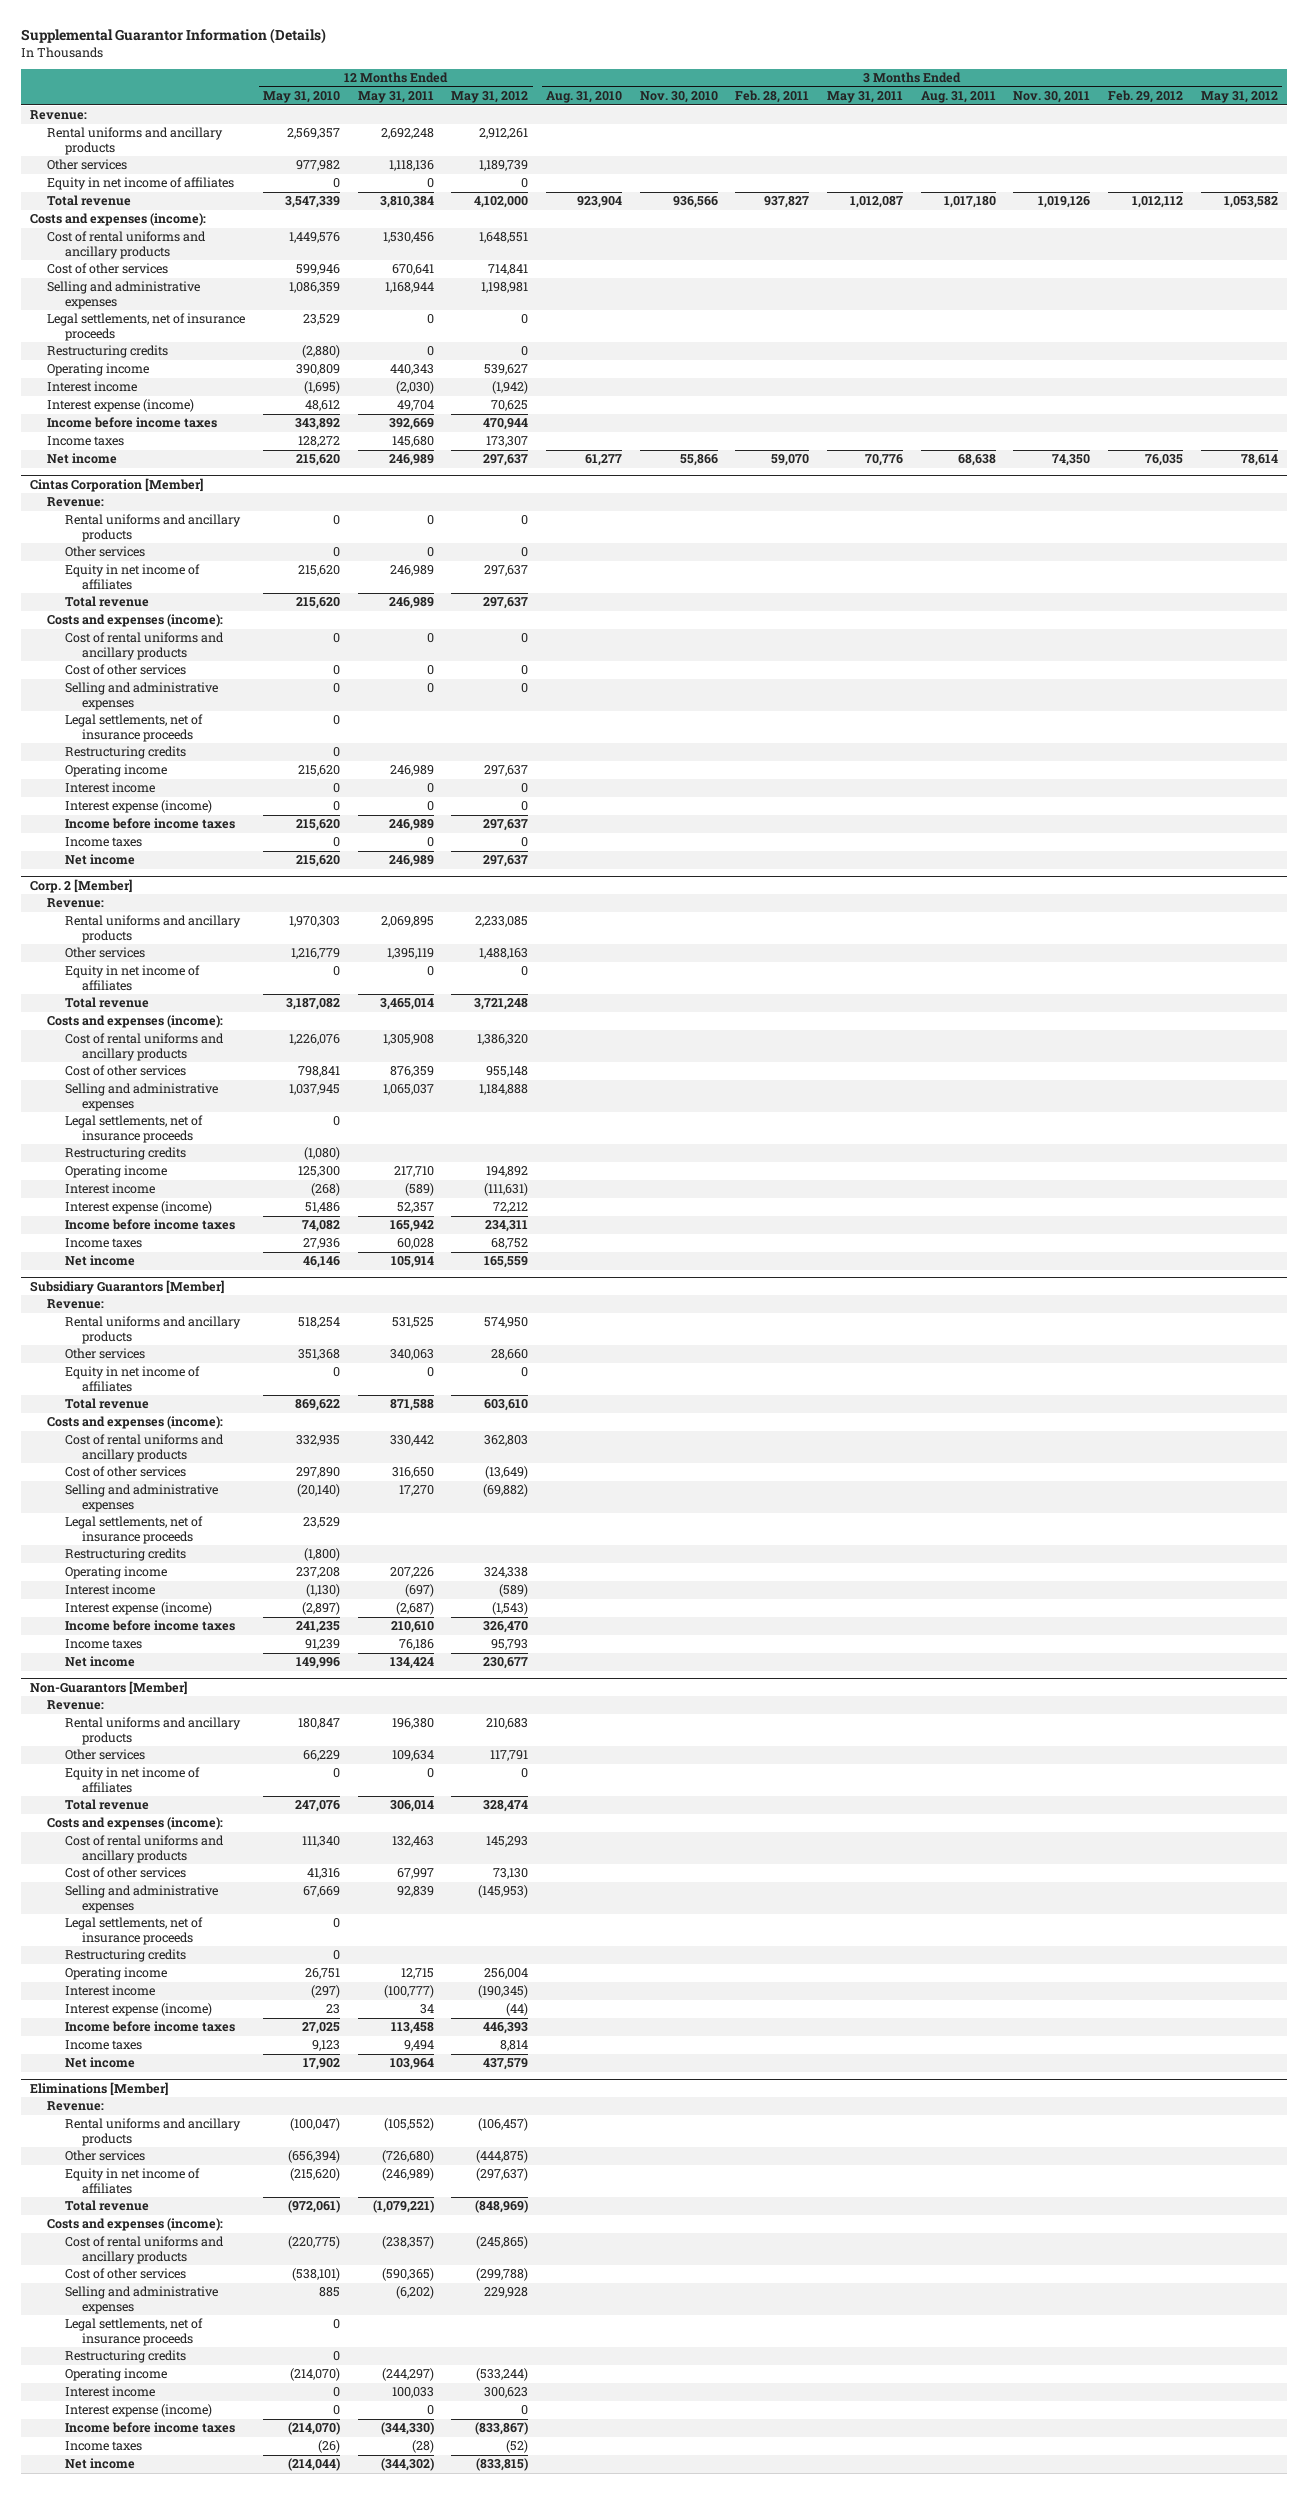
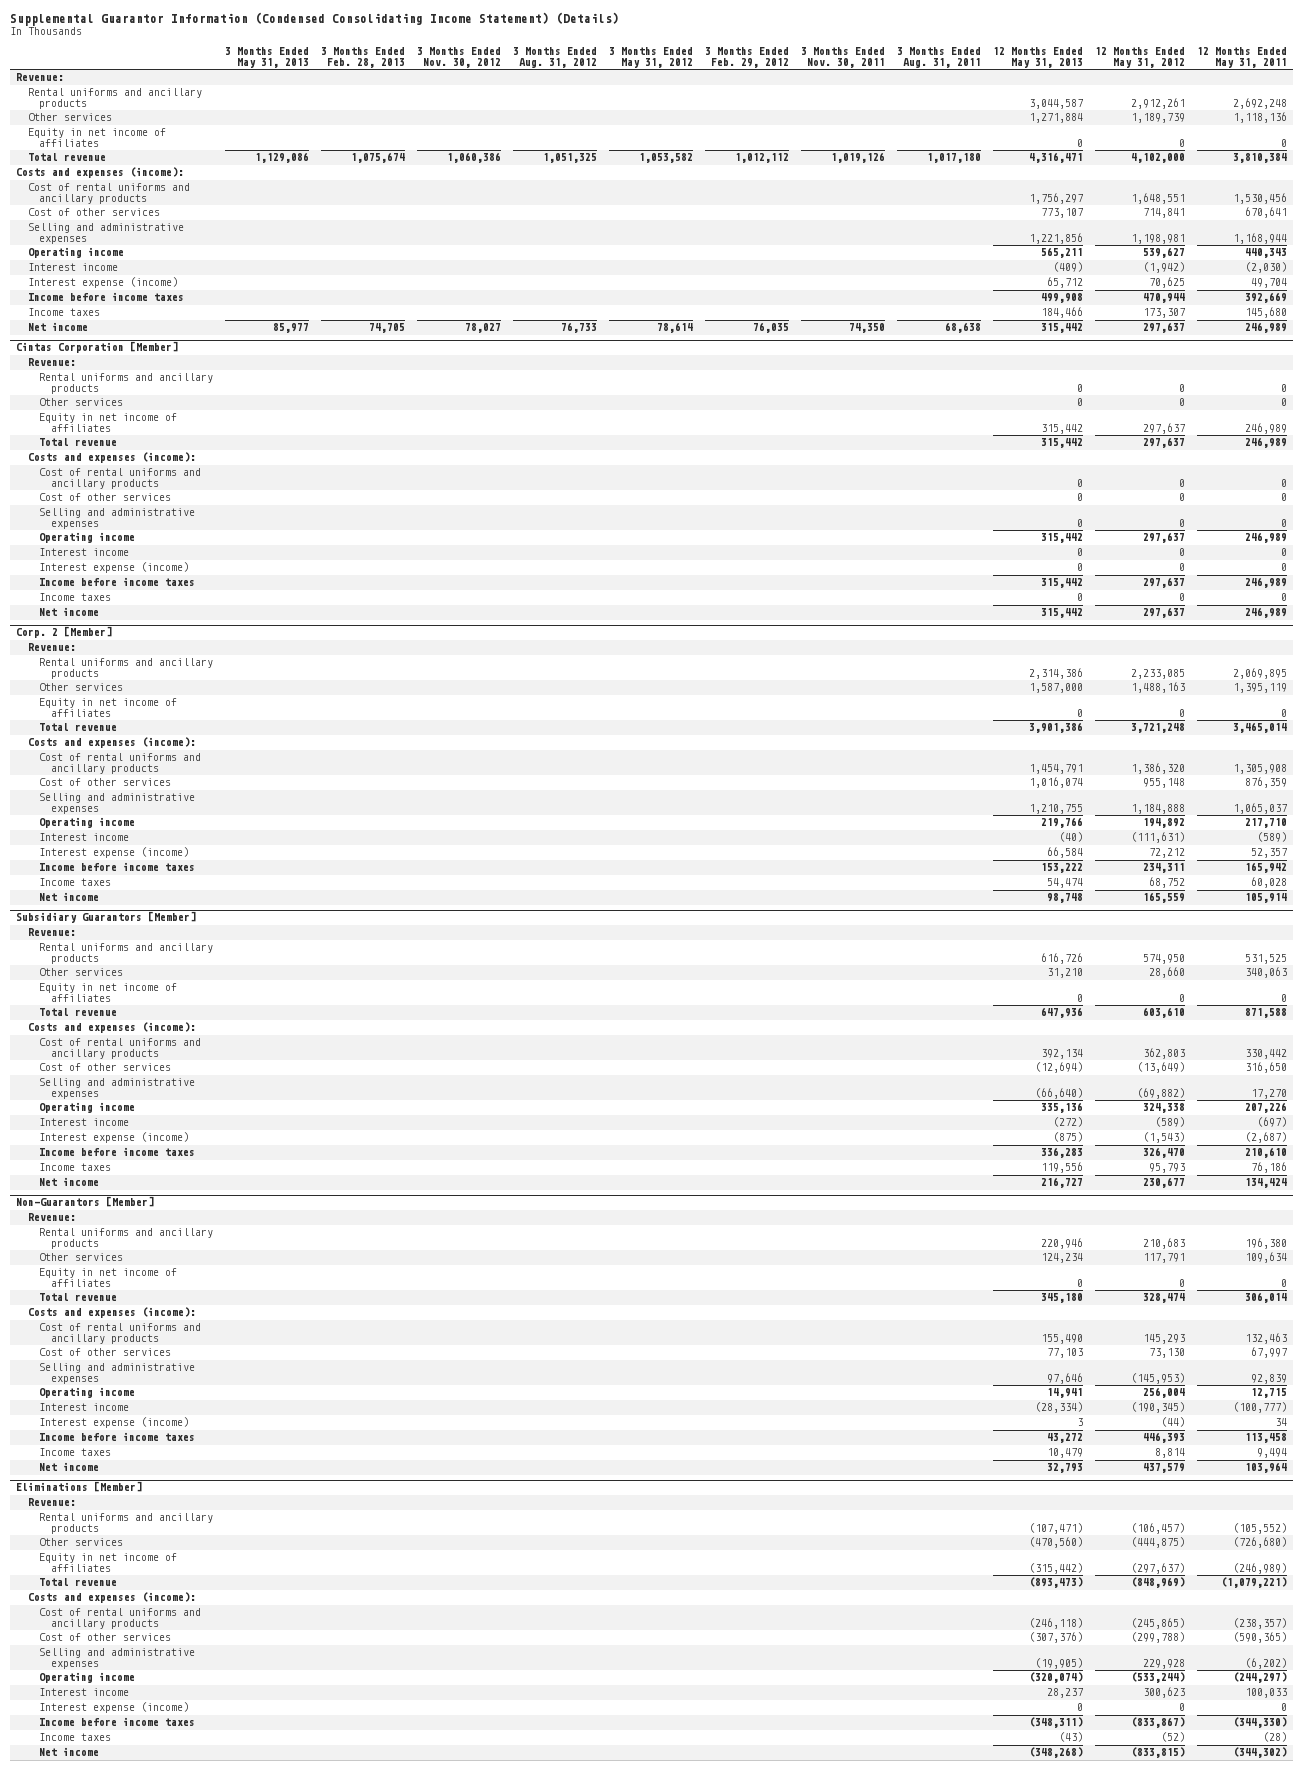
[21,28,327,45] Supplemental Guarantor Information (Details) -> [9,12,619,27] Supplemental Guarantor Information (Condensed Consolidating Income Statement) (Details)
[263,91,341,104] May 31, 2010 -> none
[546,91,623,104] Aug. 31, 2010 -> none
[639,91,718,104] Nov. 30, 2010 -> none
[735,90,810,104] Feb. 28, 2011 -> none
[827,91,904,104] May 31, 2011 -> none
none -> [225,47,310,68] 3 Months Ended May 31, 2013
none -> [321,47,406,68] 3 Months Ended Feb. 28, 2013
none -> [417,47,502,68] 3 Months Ended Nov. 30, 2012
none -> [513,47,598,68] 3 Months Ended Aug. 31, 2012
none -> [993,47,1084,68] 12 Months Ended May 31, 2013
[47,313,246,341] Legal settlements, net of insurance proceeds -> none
[47,345,169,359] Restructuring credits -> none
[64,714,203,742] Legal settlements, net of insurance proceeds -> none
[64,746,186,760] Restructuring credits -> none
[64,1115,203,1143] Legal settlements, net of insurance proceeds -> none
[64,1147,186,1161] Restructuring credits -> none
[64,1516,203,1544] Legal settlements, net of insurance proceeds -> none
[64,1548,186,1562] Restructuring credits -> none
[64,1917,203,1945] Legal settlements, net of insurance proceeds -> none
[64,1949,186,1963] Restructuring credits -> none
[64,2318,203,2346] Legal settlements, net of insurance proceeds -> none
[64,2350,186,2364] Restructuring credits -> none

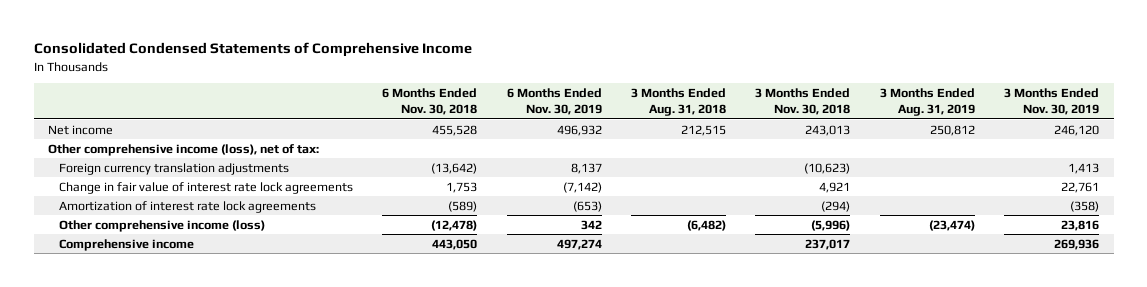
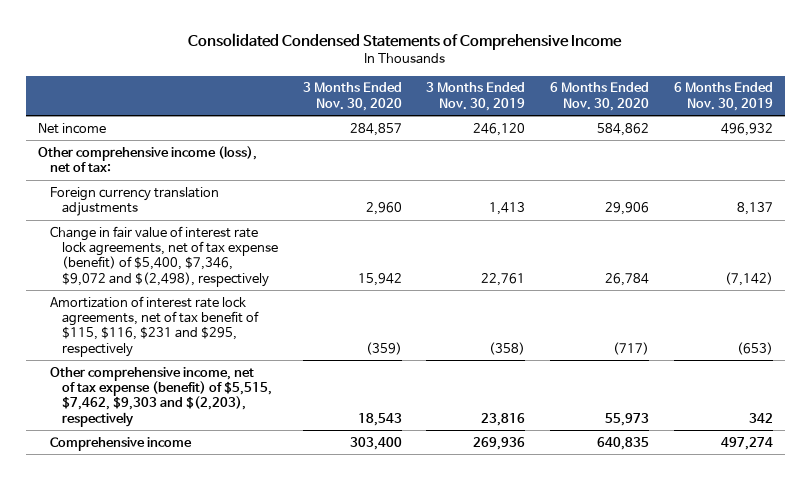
[382,88,478,116] 6 Months Ended Nov. 30, 2018 -> none
[630,88,726,117] 3 Months Ended Aug. 31, 2018 -> none
[755,88,851,116] 3 Months Ended Nov. 30, 2018 -> none
[879,88,975,117] 3 Months Ended Aug. 31, 2019 -> none
none -> [302,82,402,111] 3 Months Ended Nov. 30, 2020
none -> [549,82,649,111] 6 Months Ended Nov. 30, 2020
[59,181,354,194] Change in fair value of interest rate lock agreements -> [49,225,278,287] Change in fair value of interest rate lock agreements, net of tax expense (benefit) of $5,400, $7,346, $9,072 and $(2,498), respectively
[59,200,317,213] Amortization of interest rate lock agreements -> [49,295,259,357] Amortization of interest rate lock agreements, net of tax benefit of $115, $116, $231 and $295, respectively
[59,219,266,232] Other comprehensive income (loss) -> [49,366,272,427] Other comprehensive income, net of tax expense (benefit) of $5,515, $7,462, $9,303 and $(2,203), respectively

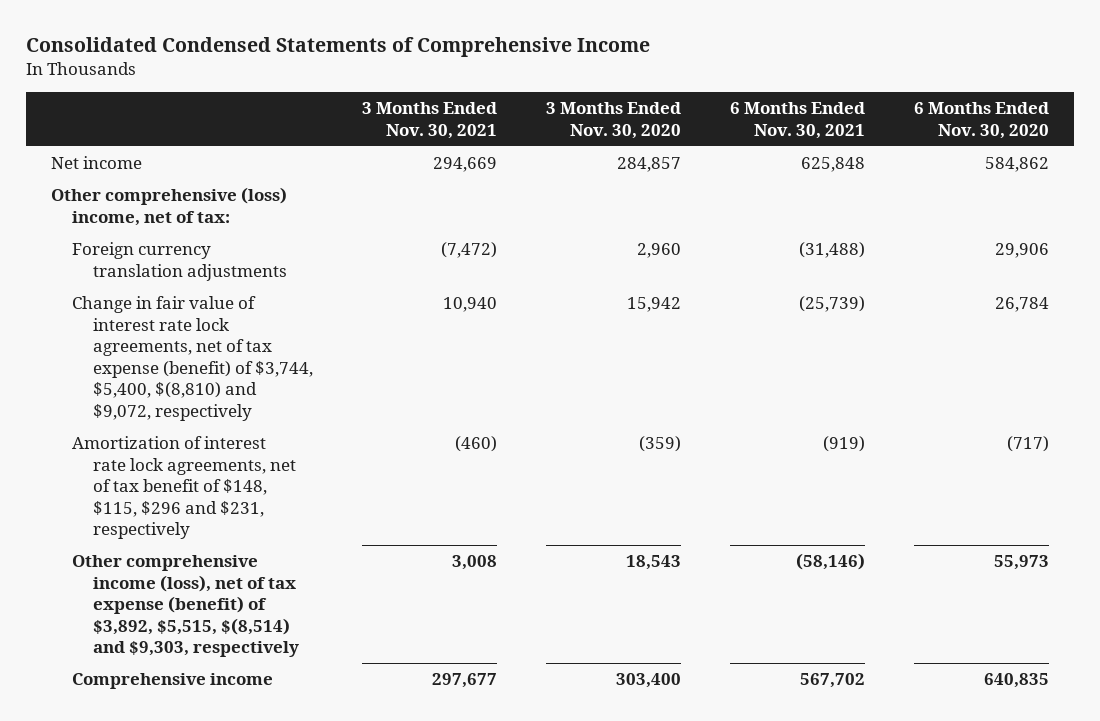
[426,82,526,111] 3 Months Ended Nov. 30, 2019 -> none
[673,82,773,111] 6 Months Ended Nov. 30, 2019 -> none
none -> [362,102,498,139] 3 Months Ended Nov. 30, 2021
none -> [730,102,866,139] 6 Months Ended Nov. 30, 2021
[37,145,257,173] Other comprehensive income (loss), net of tax: -> [50,187,287,226] Other comprehensive (loss) income, net of tax:
[49,225,278,287] Change in fair value of interest rate lock agreements, net of tax expense (benefit) of $5,400, $7,346, $9,072 and $(2,498), respectively -> [71,296,314,421] Change in fair value of interest rate lock agreements, net of tax expense (benefit) of $3,744, $5,400, $(8,810) and $9,072, respectively
[49,295,259,357] Amortization of interest rate lock agreements, net of tax benefit of $115, $116, $231 and $295, respectively -> [71,436,297,540] Amortization of interest rate lock agreements, net of tax benefit of $148, $115, $296 and $231, respectively
[49,366,272,427] Other comprehensive income, net of tax expense (benefit) of $5,515, $7,462, $9,303 and $(2,203), respectively -> [71,555,300,658] Other comprehensive income (loss), net of tax expense (benefit) of $3,892, $5,515, $(8,514) and $9,303, respectively

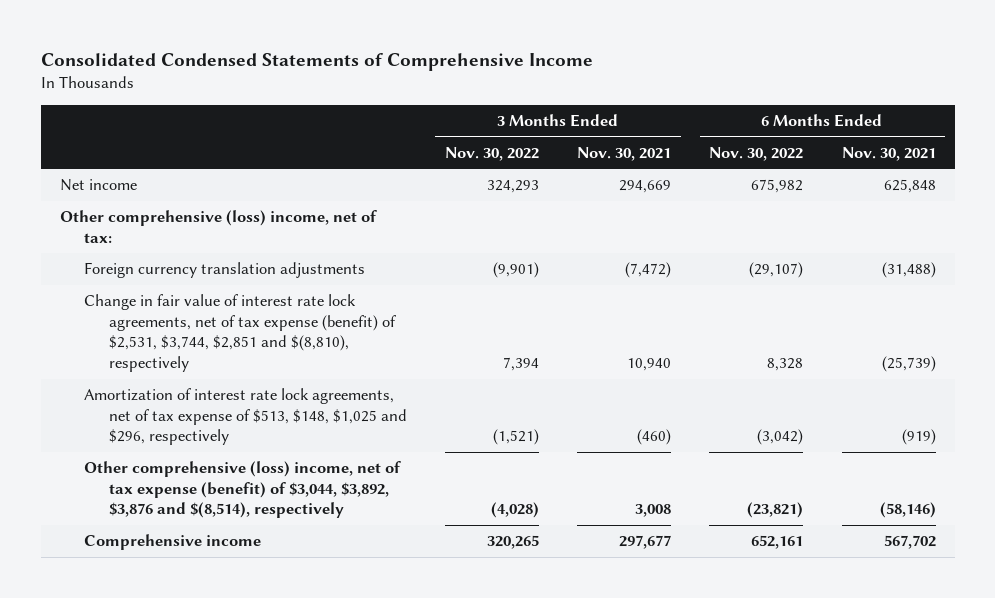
[546,102,682,139] 3 Months Ended Nov. 30, 2020 -> none
[914,102,1050,139] 6 Months Ended Nov. 30, 2020 -> none
none -> [444,146,539,161] Nov. 30, 2022
none -> [709,146,804,161] Nov. 30, 2022
[71,296,314,421] Change in fair value of interest rate lock agreements, net of tax expense (benefit) of $3,744, $5,400, $(8,810) and $9,072, respectively -> [84,294,396,372] Change in fair value of interest rate lock agreements, net of tax expense (benefit) of $2,531, $3,744, $2,851 and $(8,810), respectively
[71,436,297,540] Amortization of interest rate lock agreements, net of tax benefit of $148, $115, $296 and $231, respectively -> [84,388,407,446] Amortization of interest rate lock agreements, net of tax expense of $513, $148, $1,025 and $296, respectively
[71,555,300,658] Other comprehensive income (loss), net of tax expense (benefit) of $3,892, $5,515, $(8,514) and $9,303, respectively -> [84,461,402,519] Other comprehensive (loss) income, net of tax expense (benefit) of $3,044, $3,892, $3,876 and $(8,514), respectively

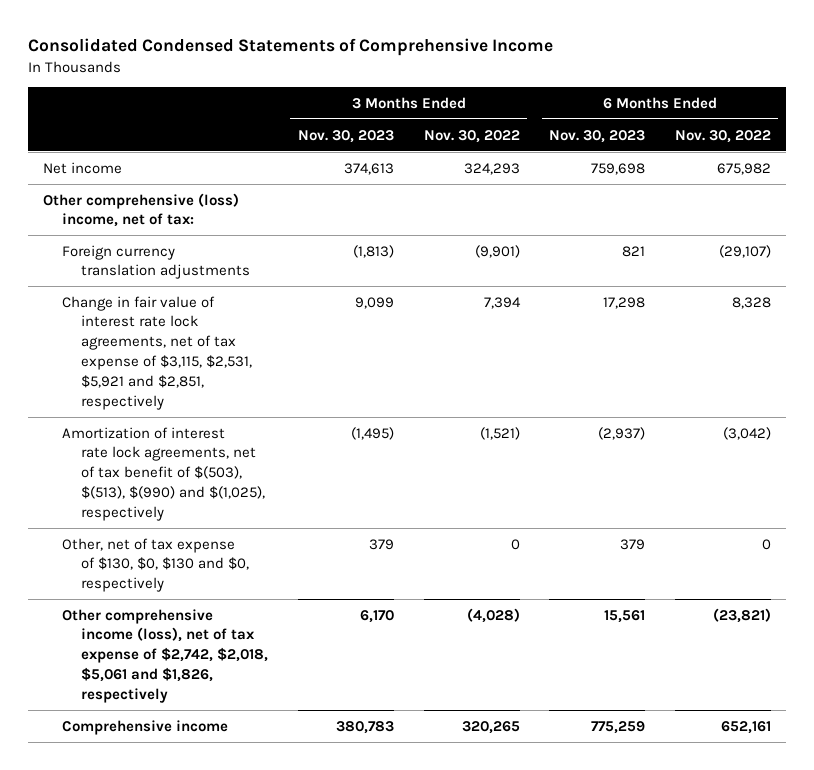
[577,146,672,161] Nov. 30, 2021 -> none
[841,146,936,161] Nov. 30, 2021 -> none
none -> [297,129,394,143] Nov. 30, 2023
none -> [549,129,646,143] Nov. 30, 2023
[84,294,396,372] Change in fair value of interest rate lock agreements, net of tax expense (benefit) of $2,531, $3,744, $2,851 and $(8,810), respectively -> [61,295,253,410] Change in fair value of interest rate lock agreements, net of tax expense of $3,115, $2,531, $5,921 and $2,851, respectively
[84,388,407,446] Amortization of interest rate lock agreements, net of tax expense of $513, $148, $1,025 and $296, respectively -> [61,426,266,521] Amortization of interest rate lock agreements, net of tax benefit of $(503), $(513), $(990) and $(1,025), respectively
none -> [61,537,250,593] Other, net of tax expense of $130, $0, $130 and $0, respectively
[84,461,402,519] Other comprehensive (loss) income, net of tax expense (benefit) of $3,044, $3,892, $3,876 and $(8,514), respectively -> [61,608,269,703] Other comprehensive income (loss), net of tax expense of $2,742, $2,018, $5,061 and $1,826, respectively

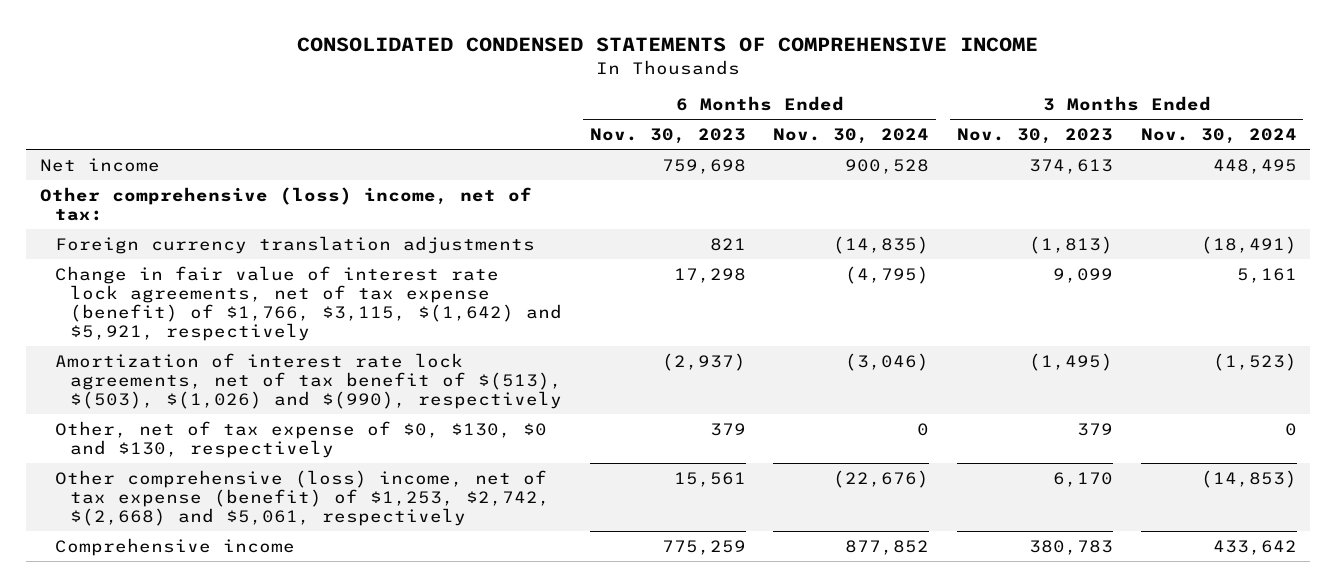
[27,38,553,57] Consolidated Condensed Statements of Comprehensive Income -> [297,37,1039,53] CONSOLIDATED CONDENSED STATEMENTS OF COMPREHENSIVE INCOME
[423,129,520,143] Nov. 30, 2022 -> none
[674,129,771,143] Nov. 30, 2022 -> none
none -> [773,128,930,145] Nov. 30, 2024
none -> [1140,128,1297,145] Nov. 30, 2024
[61,295,253,410] Change in fair value of interest rate lock agreements, net of tax expense of $3,115, $2,531, $5,921 and $2,851, respectively -> [54,265,563,341] Change in fair value of interest rate lock agreements, net of tax expense (benefit) of $1,766, $3,115, $(1,642) and $5,921, respectively
[61,426,266,521] Amortization of interest rate lock agreements, net of tax benefit of $(503), $(513), $(990) and $(1,025), respectively -> [54,352,563,409] Amortization of interest rate lock agreements, net of tax benefit of $(513), $(503), $(1,026) and $(990), respectively
[61,537,250,593] Other, net of tax expense of $130, $0, $130 and $0, respectively -> [54,420,547,458] Other, net of tax expense of $0, $130, $0 and $130, respectively
[61,608,269,703] Other comprehensive income (loss), net of tax expense of $2,742, $2,018, $5,061 and $1,826, respectively -> [54,469,551,526] Other comprehensive (loss) income, net of tax expense (benefit) of $1,253, $2,742, $(2,668) and $5,061, respectively

